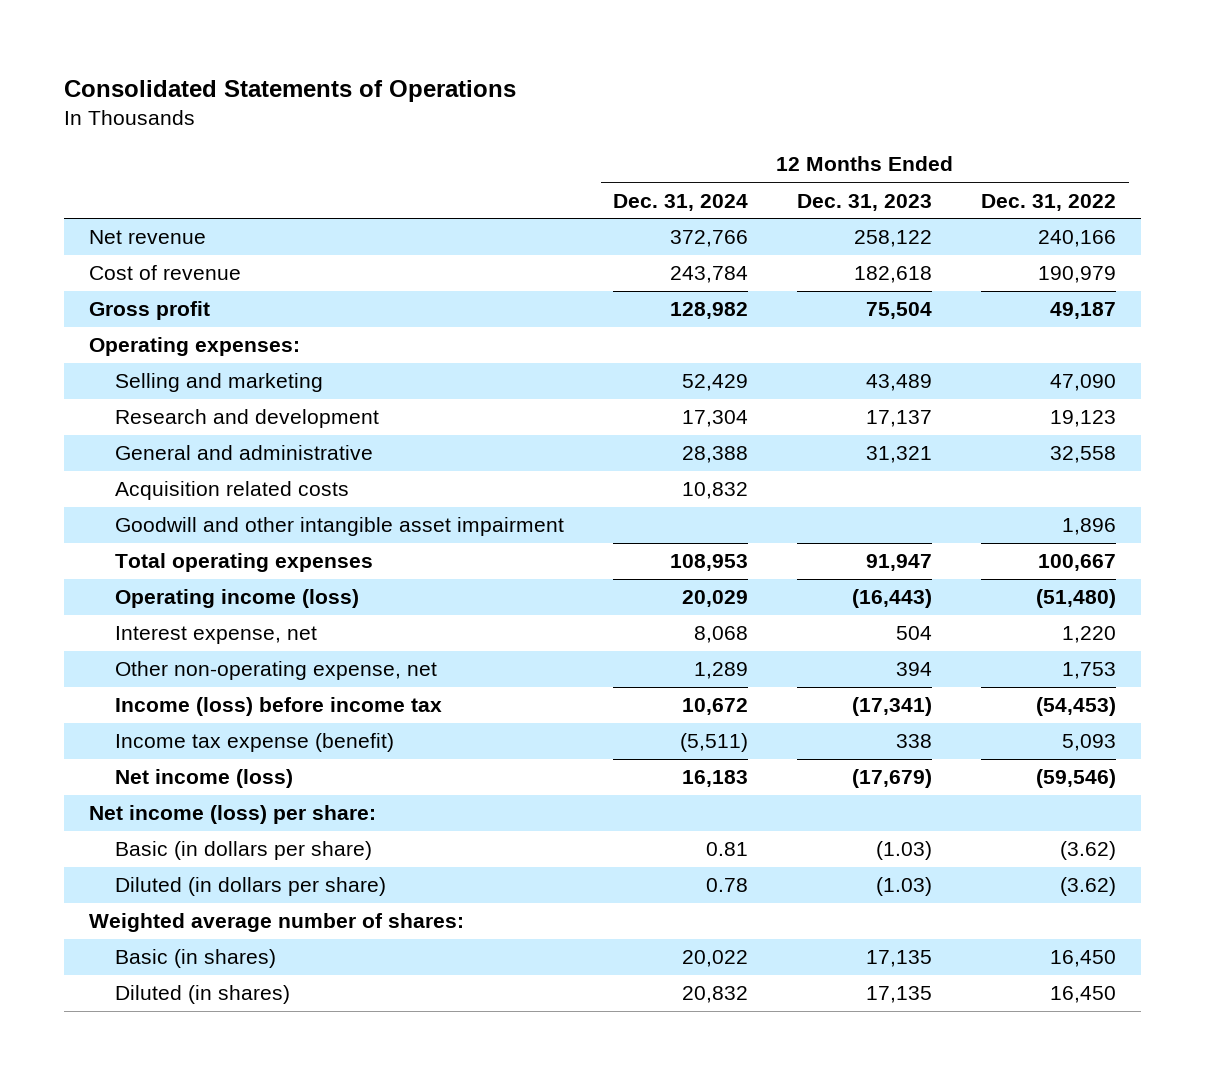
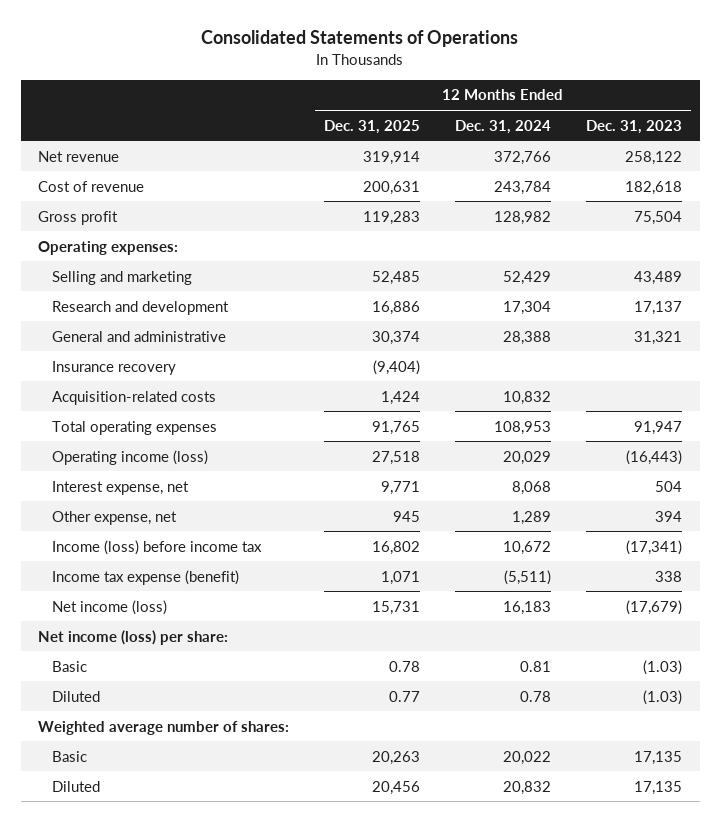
[981,193,1117,211] Dec. 31, 2022 -> none
none -> [324,119,421,134] Dec. 31, 2025
[114,517,564,537] Goodwill and other intangible asset impairment -> none
none -> [51,360,176,375] Insurance recovery
[114,481,349,501] Acquisition related costs -> [51,390,216,405] Acquisition-related costs
[114,661,437,681] Other non-operating expense, net -> [51,510,177,525] Other expense, net
[114,841,372,861] Basic (in dollars per share) -> [51,660,87,672] Basic
[114,877,386,897] Diluted (in dollars per share) -> [51,690,100,702] Diluted
[114,949,276,969] Basic (in shares) -> [51,750,87,762] Basic
[114,985,290,1005] Diluted (in shares) -> [51,780,100,792] Diluted

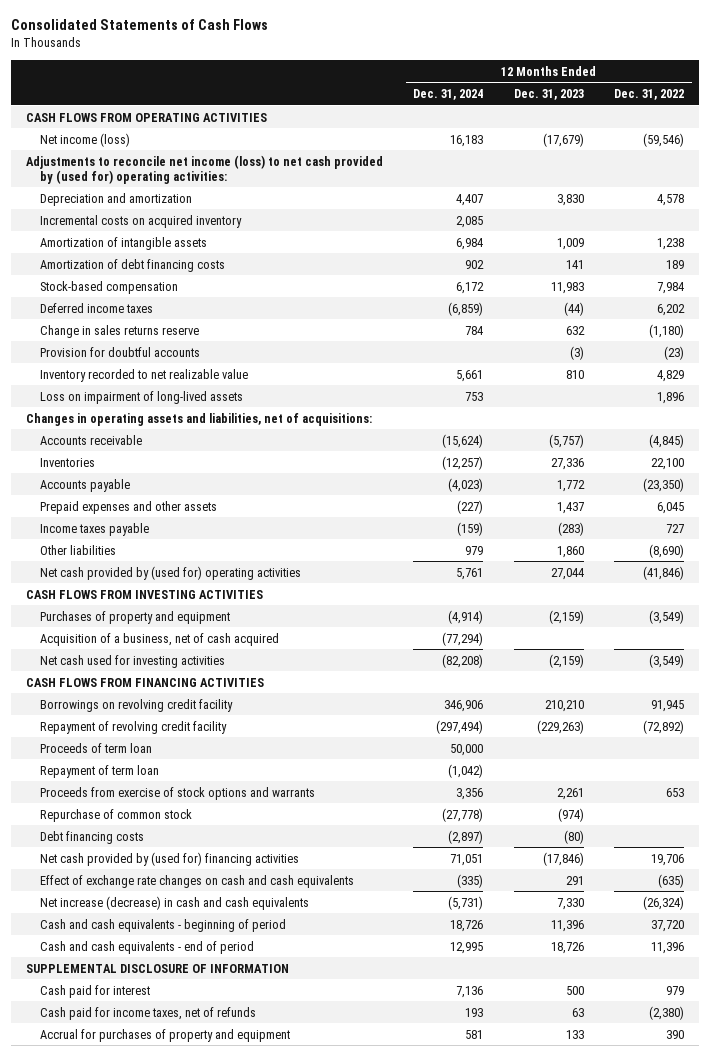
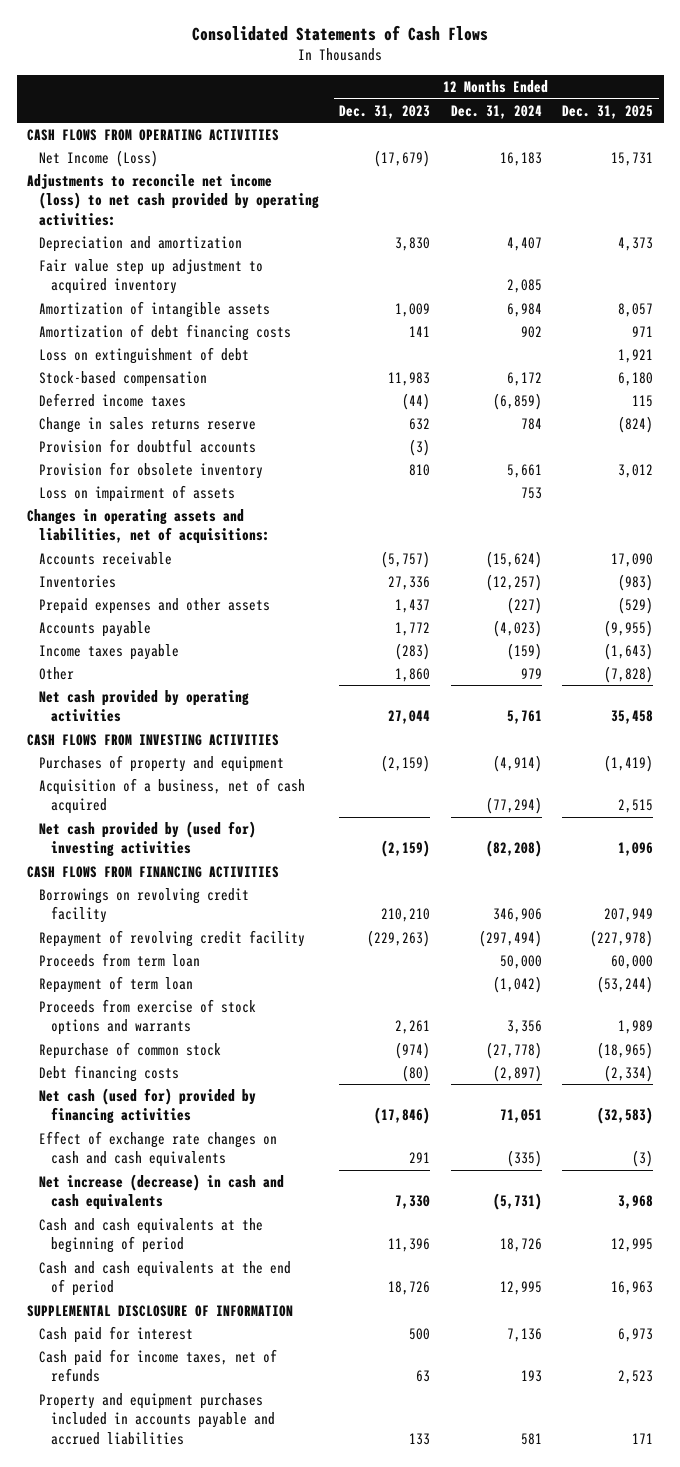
[613,89,684,101] Dec. 31, 2022 -> none
none -> [562,104,654,119] Dec. 31, 2025
[39,132,130,147] Net income (loss) -> [38,149,158,167] Net Income (Loss)
[25,154,383,184] Adjustments to reconcile net income (loss) to net cash provided by (used for) operating activities: -> [26,173,319,226] Adjustments to reconcile net income (loss) to net cash provided by operating activities:
[39,214,242,228] Incremental costs on acquired inventory -> [38,258,263,295] Fair value step up adjustment to acquired inventory
none -> [38,346,249,364] Loss on extinguishment of debt
[39,368,248,382] Inventory recorded to net realizable value -> [38,461,263,479] Provision for obsolete inventory
[39,390,243,404] Loss on impairment of long-lived assets -> [38,484,235,502] Loss on impairment of assets
[39,478,130,492] Accounts payable -> [38,620,151,637] Accounts payable
[39,544,116,555] Other liabilities -> [38,666,74,680] Other
[39,565,301,580] Net cash provided by (used for) operating activities -> [38,689,249,723] Net cash provided by operating activities
[39,654,225,668] Net cash used for investing activities -> [38,820,256,858] Net cash provided by (used for) investing activities
[39,742,152,753] Proceeds of term loan -> [38,952,200,967] Proceeds from term loan
[39,851,299,866] Net cash provided by (used for) financing activities -> [38,1087,256,1125] Net cash (used for) provided by financing activities
[39,918,286,932] Cash and cash equivalents - beginning of period -> [38,1217,263,1254] Cash and cash equivalents at the beginning of period
[39,940,254,954] Cash and cash equivalents - end of period -> [38,1260,291,1297] Cash and cash equivalents at the end of period
[39,1028,290,1042] Accrual for purchases of property and equipment -> [38,1392,276,1445] Property and equipment purchases included in accounts payable and accrued liabilities

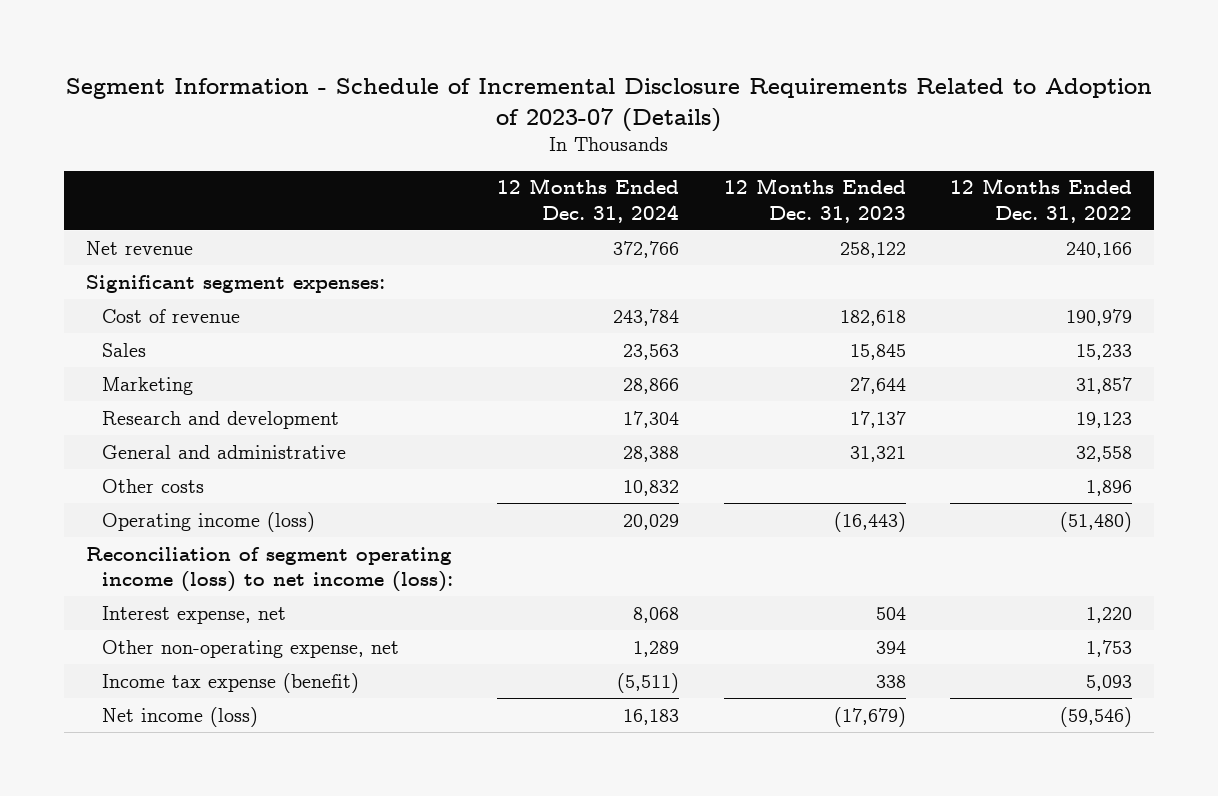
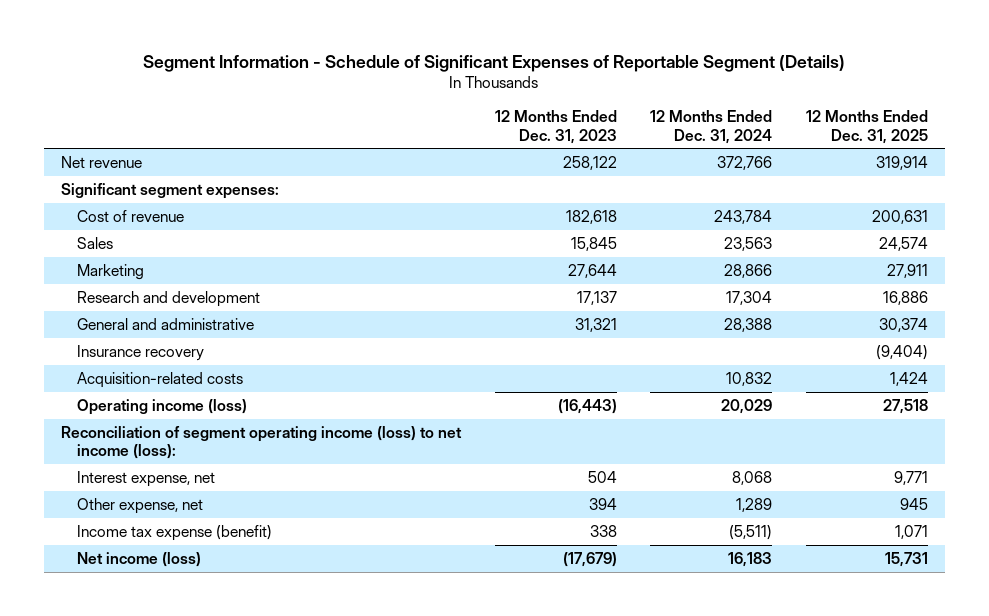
[65,78,1152,132] Segment Information - Schedule of Incremental Disclosure Requirements Related to Adoption of 2023-07 (Details) -> [143,54,846,72] Segment Information - Schedule of Significant Expenses of Reportable Segment (Details)
[949,178,1132,223] 12 Months Ended Dec. 31, 2022 -> none
none -> [805,110,928,144] 12 Months Ended Dec. 31, 2025
none -> [77,344,205,361] Insurance recovery
[102,478,205,493] Other costs -> [77,371,244,388] Acquisition-related costs
[102,639,400,658] Other non-operating expense, net -> [77,497,204,514] Other expense, net

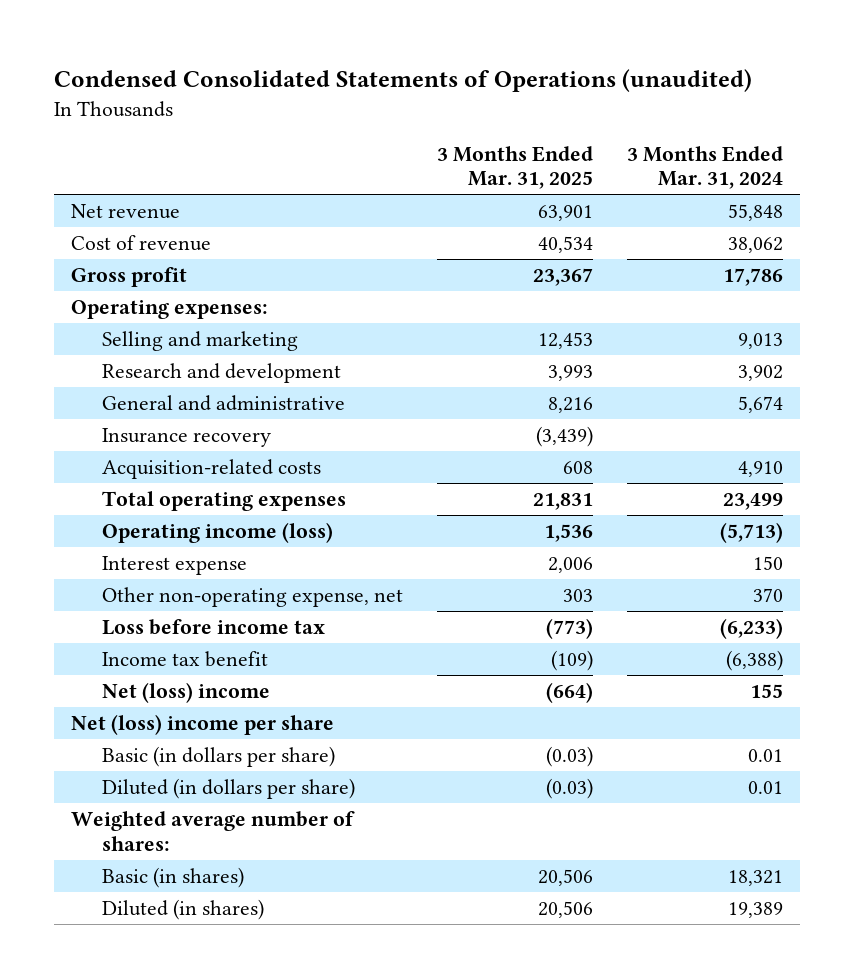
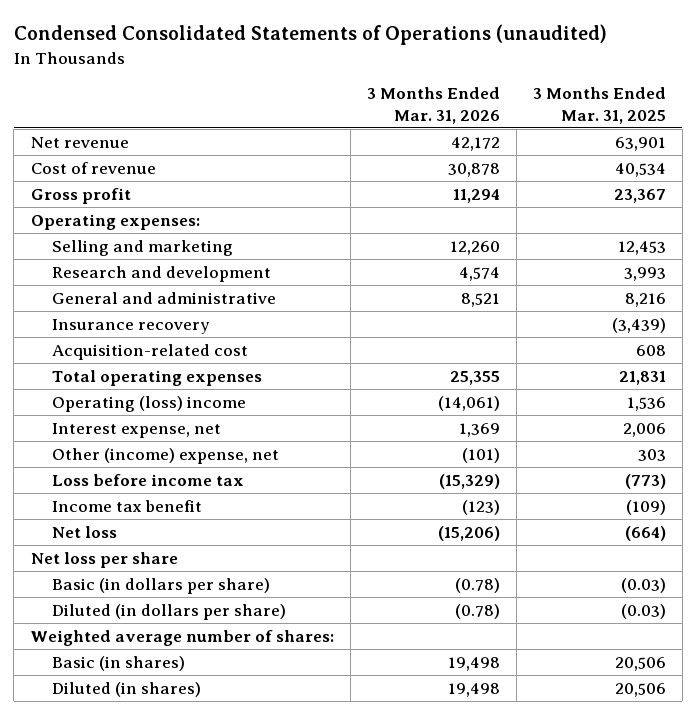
[627,145,784,190] 3 Months Ended Mar. 31, 2024 -> none
none -> [366,87,500,124] 3 Months Ended Mar. 31, 2026
[101,458,321,479] Acquisition-related costs -> [52,343,249,360] Acquisition-related cost
[101,521,333,543] Operating income (loss) -> [52,395,247,412] Operating (loss) income
[101,555,247,575] Interest expense -> [52,422,222,438] Interest expense, net
[101,586,403,607] Other non-operating expense, net -> [52,447,280,464] Other (income) expense, net
[101,681,270,703] Net (loss) income -> [52,525,118,538] Net loss
[71,713,335,735] Net (loss) income per share -> [30,551,178,568] Net loss per share

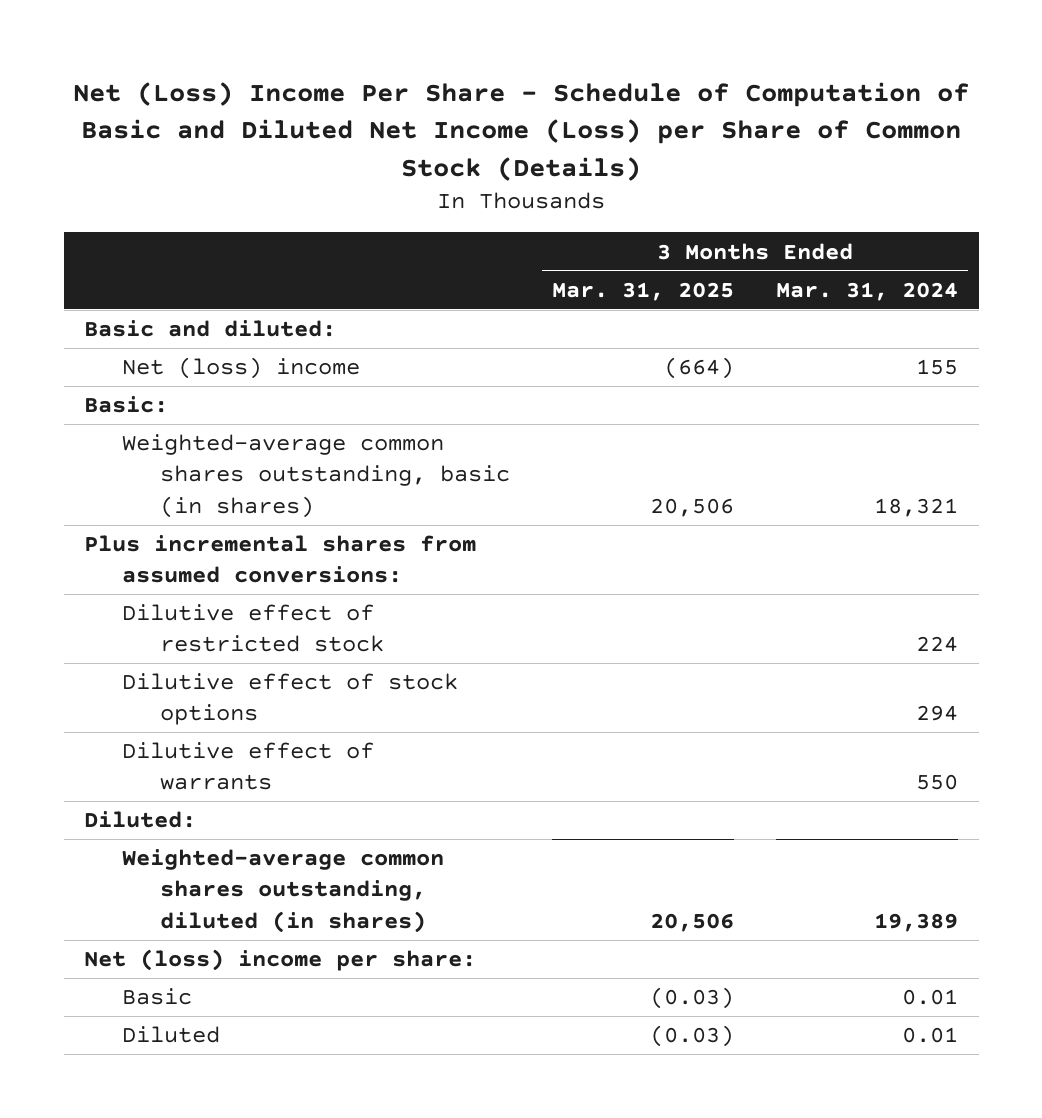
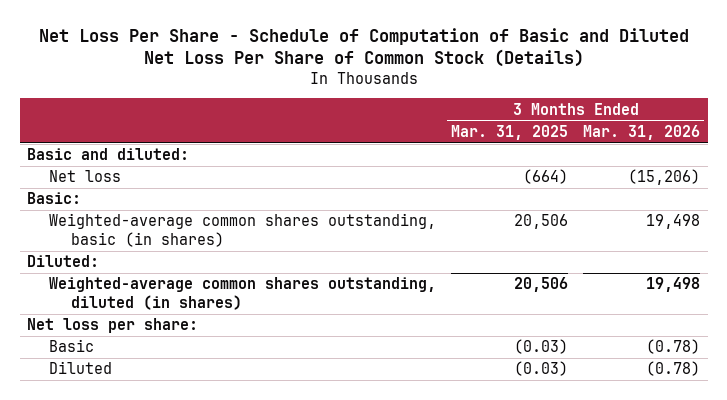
[73,81,970,181] Net (Loss) Income Per Share - Schedule of Computation of Basic and Diluted Net Income (Loss) per Share of Common Stock (Details) -> [38,28,689,68] Net Loss Per Share - Schedule of Computation of Basic and Diluted Net Loss Per Share of Common Stock (Details)
[776,281,959,301] Mar. 31, 2024 -> none
none -> [583,124,701,140] Mar. 31, 2026
[122,357,361,380] Net (loss) income -> [49,170,122,183] Net loss
[84,535,477,584] Plus incremental shares from assumed conversions: -> none
[122,604,385,653] Dilutive effect of restricted stock -> none
[122,673,459,726] Dilutive effect of stock options -> none
[122,742,375,791] Dilutive effect of warrants -> none
[84,949,477,972] Net (loss) income per share: -> [27,318,199,334] Net loss per share:

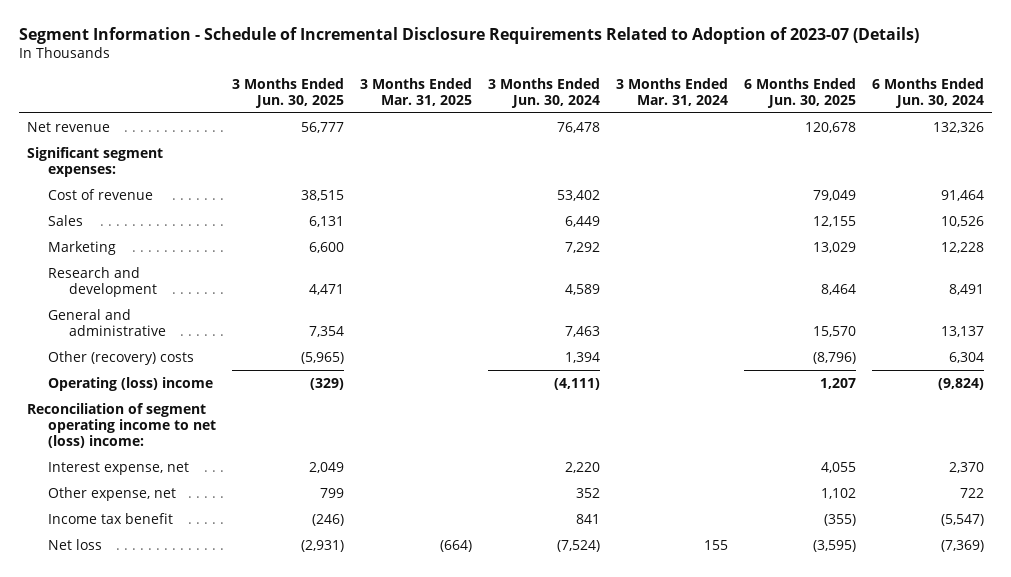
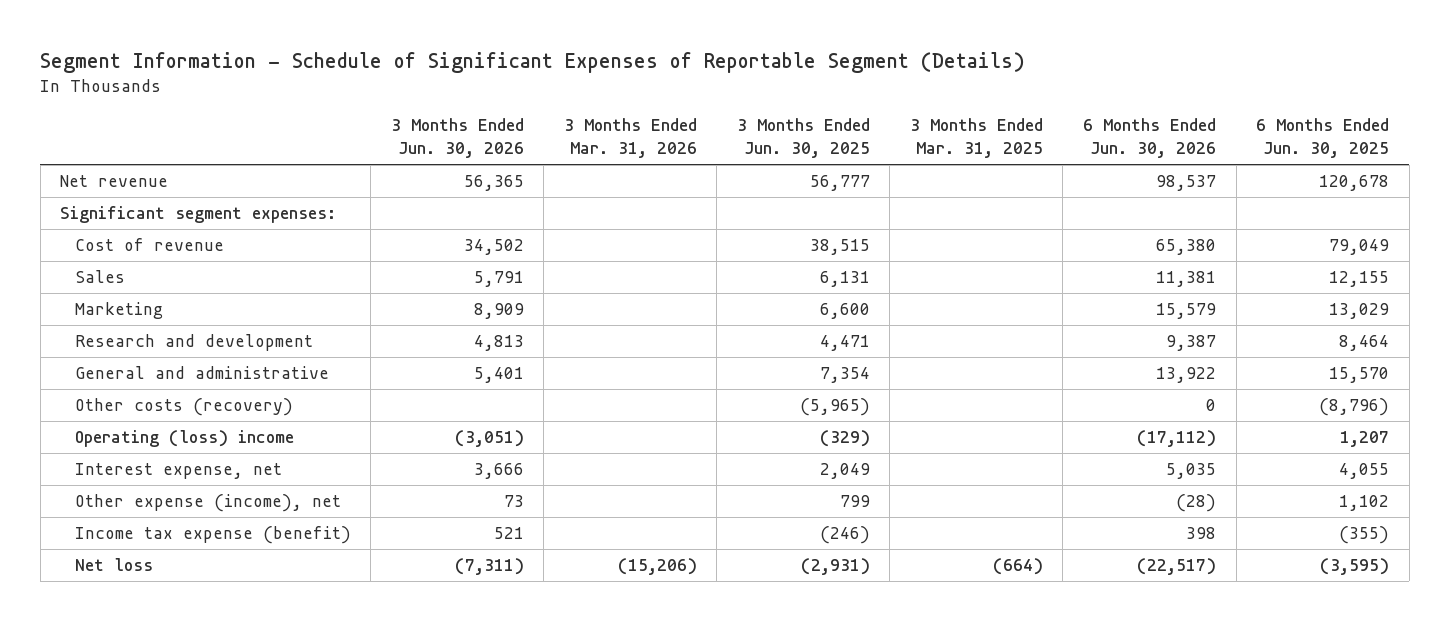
[18,26,919,44] Segment Information - Schedule of Incremental Disclosure Requirements Related to Adoption of 2023-07 (Details) -> [40,51,1026,73] Segment Information - Schedule of Significant Expenses of Reportable Segment (Details)
[487,77,600,108] 3 Months Ended Jun. 30, 2024 -> none
[616,77,729,106] 3 Months Ended Mar. 31, 2024 -> none
[872,77,985,108] 6 Months Ended Jun. 30, 2024 -> none
none -> [390,118,524,159] 3 Months Ended Jun. 30, 2026
none -> [563,118,697,159] 3 Months Ended Mar. 31, 2026
none -> [1082,118,1216,159] 6 Months Ended Jun. 30, 2026
[47,350,194,365] Other (recovery) costs -> [74,397,293,416] Other costs (recovery)
[26,402,216,449] Reconciliation of segment operating income to net (loss) income: -> none
[47,486,176,501] Other expense, net -> [74,493,341,512] Other expense (income), net
[47,512,173,524] Income tax benefit -> [74,525,351,544] Income tax expense (benefit)

